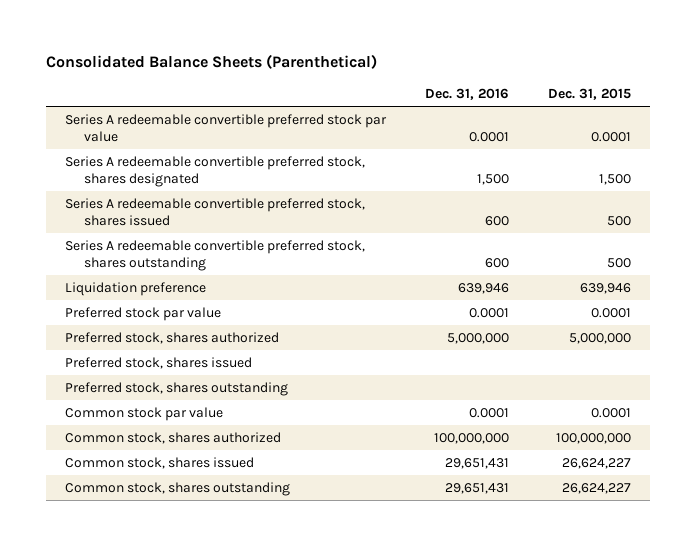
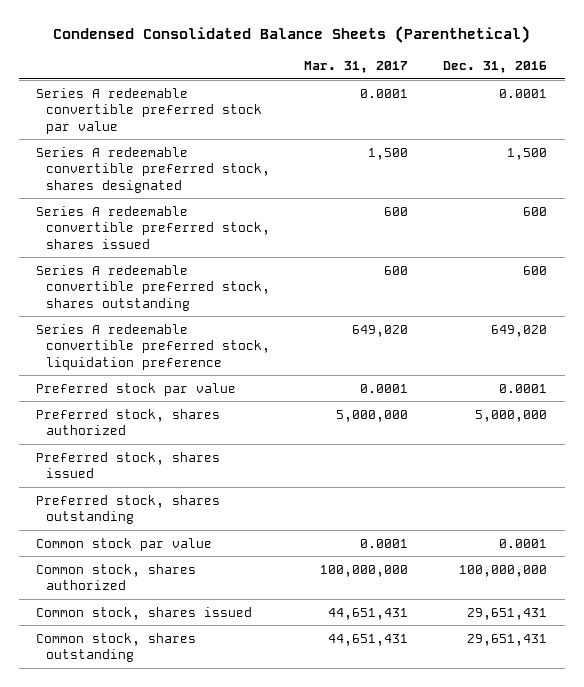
[45,54,377,70] Consolidated Balance Sheets (Parenthetical) -> [52,26,530,44] Condensed Consolidated Balance Sheets (Parenthetical)
[547,87,631,100] Dec. 31, 2015 -> none
none -> [304,61,409,74] Mar. 31, 2017
[65,281,207,296] Liquidation preference -> [36,323,270,370] Series A redeemable convertible preferred stock, liquidation preference
[458,282,510,294] 639,946 -> [491,324,548,337] 649,020

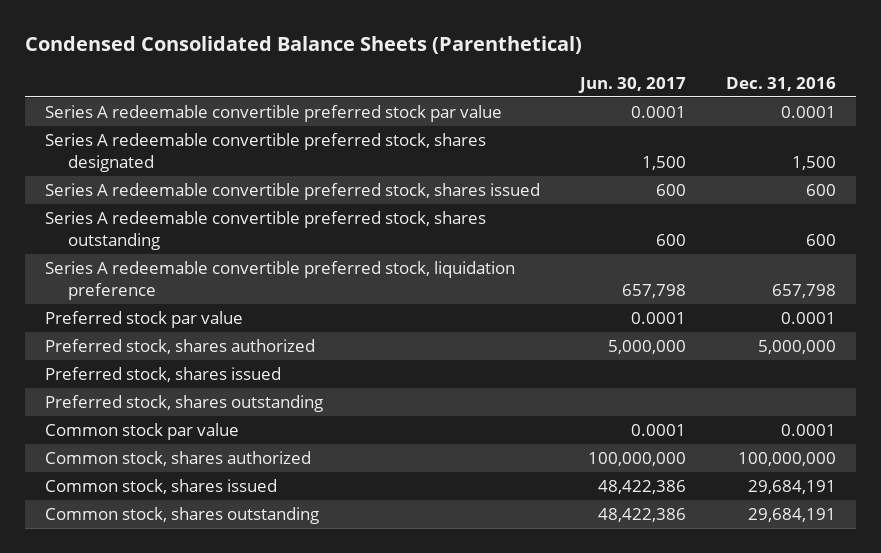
[304,61,409,74] Mar. 31, 2017 -> none
none -> [578,76,687,93] Jun. 30, 2017
[491,324,548,337] 649,020 -> [772,284,837,299] 657,798
[467,607,548,620] 29,651,431 -> [748,480,837,495] 29,684,191
[467,633,548,646] 29,651,431 -> [748,508,837,523] 29,684,191

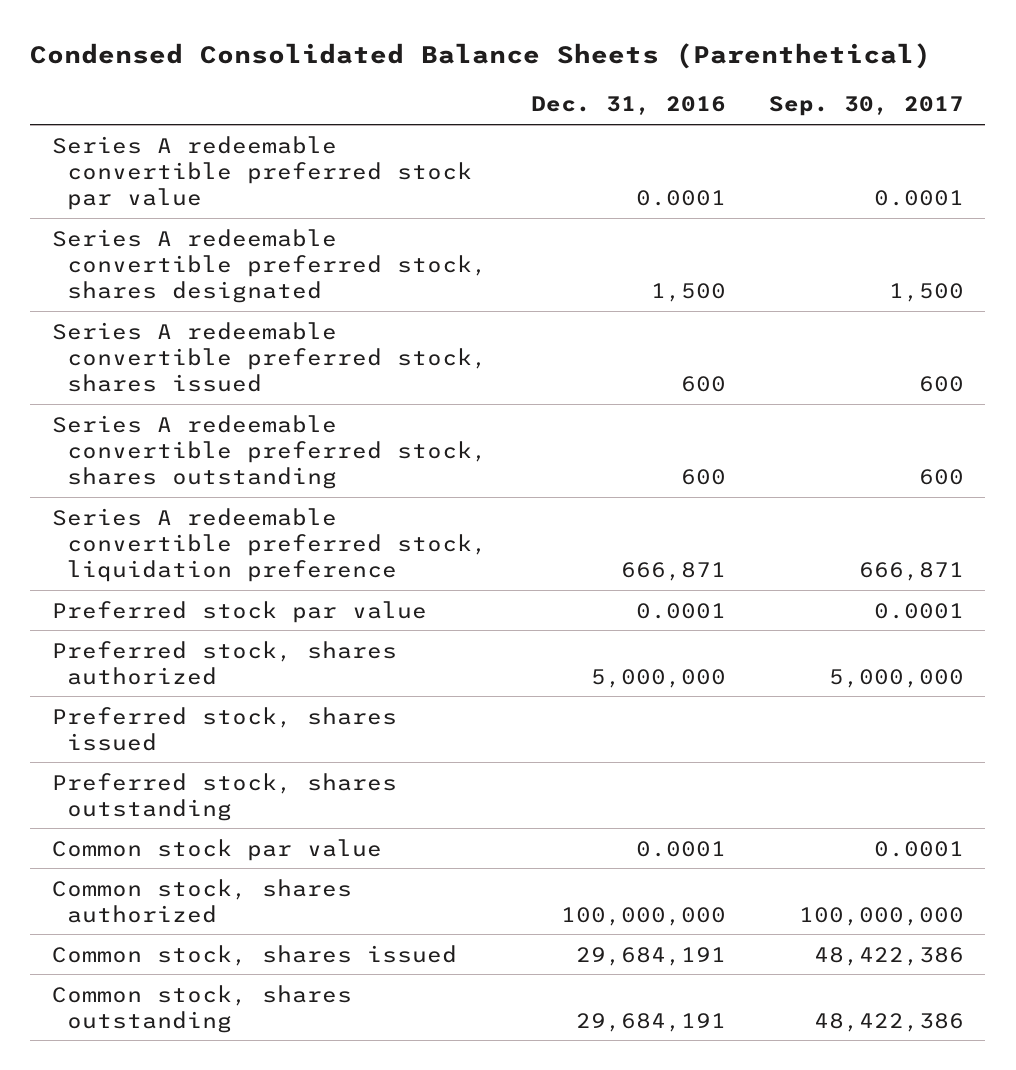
[578,76,687,93] Jun. 30, 2017 -> none
none -> [768,96,964,117] Sep. 30, 2017
[772,284,837,299] 657,798 -> [620,561,726,581] 666,871

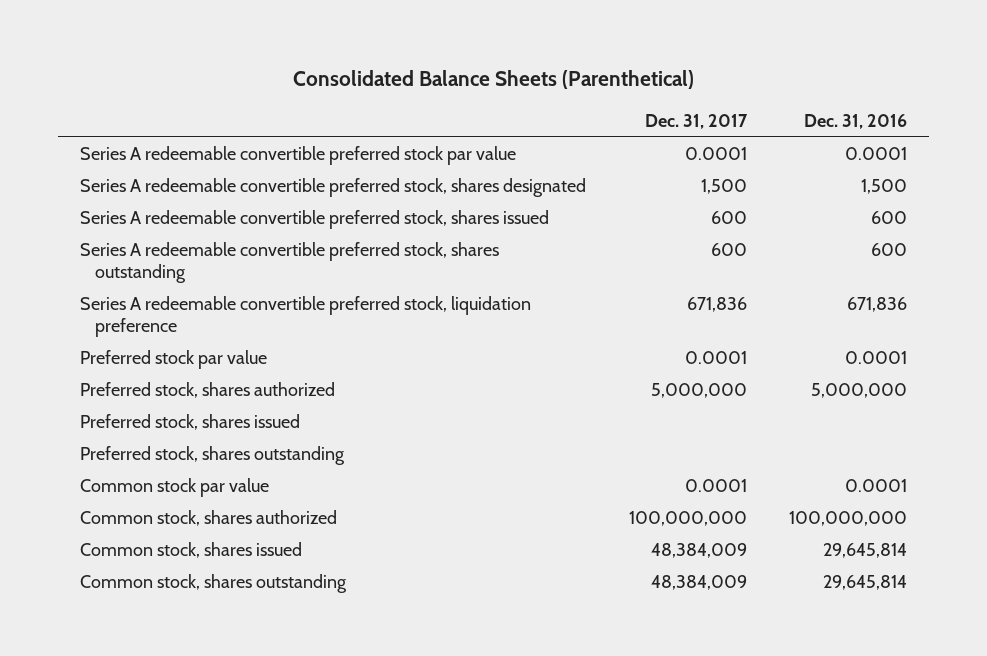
[30,42,932,69] Condensed Consolidated Balance Sheets (Parenthetical) -> [292,70,694,90] Consolidated Balance Sheets (Parenthetical)
[768,96,964,117] Sep. 30, 2017 -> none
none -> [644,113,748,129] Dec. 31, 2017
[620,561,726,581] 666,871 -> [847,297,908,313] 671,836
[575,946,726,966] 29,684,191 -> [823,543,908,559] 29,645,814
[575,1012,726,1032] 29,684,191 -> [823,575,908,591] 29,645,814

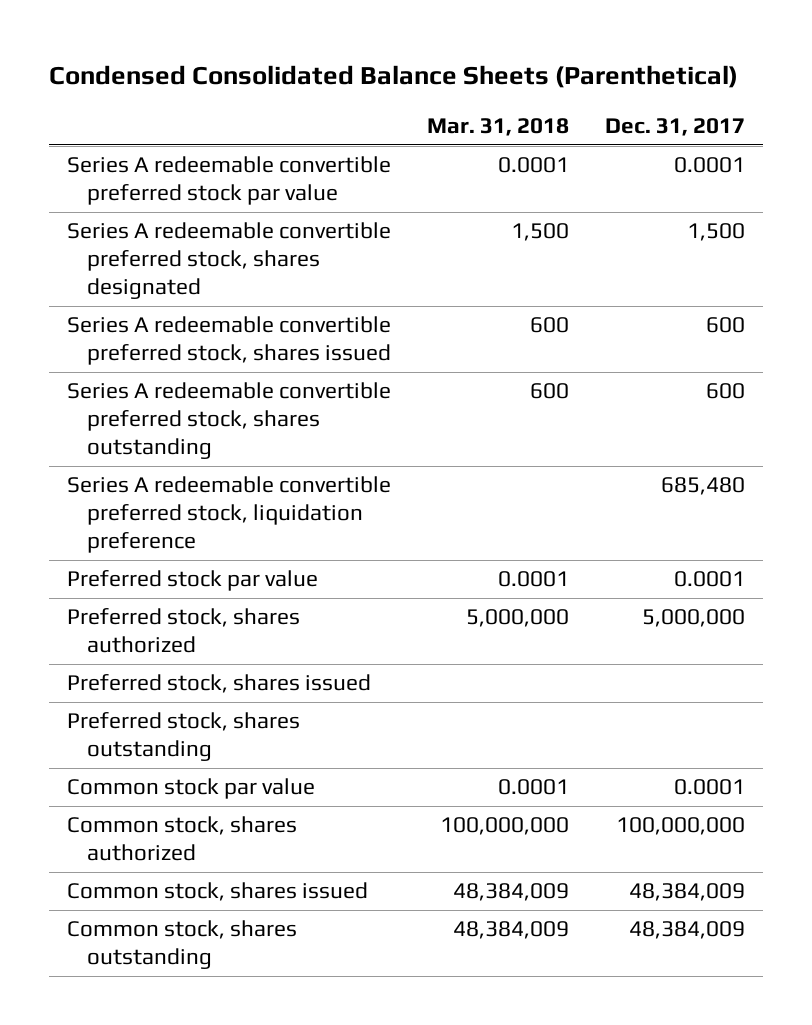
[292,70,694,90] Consolidated Balance Sheets (Parenthetical) -> [49,65,739,89] Condensed Consolidated Balance Sheets (Parenthetical)
[804,113,908,129] Dec. 31, 2016 -> none
none -> [426,118,569,137] Mar. 31, 2018
[686,297,747,313] 671,836 -> [660,477,745,496] 685,480

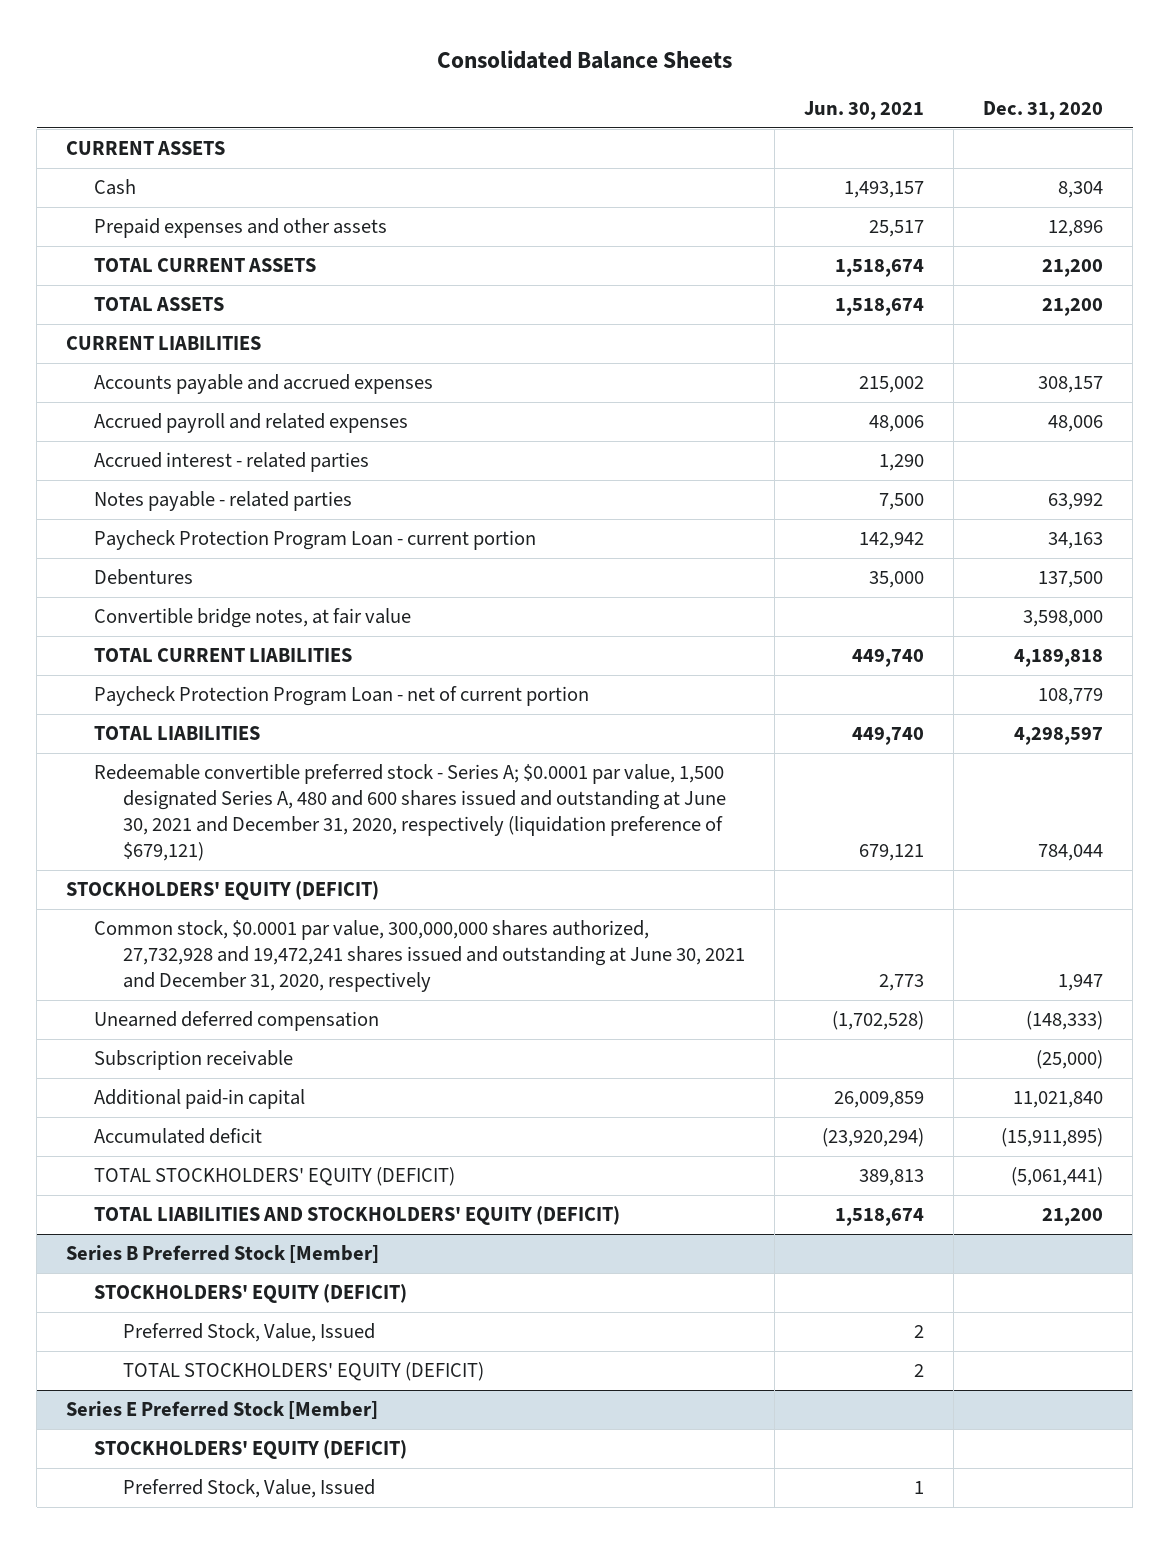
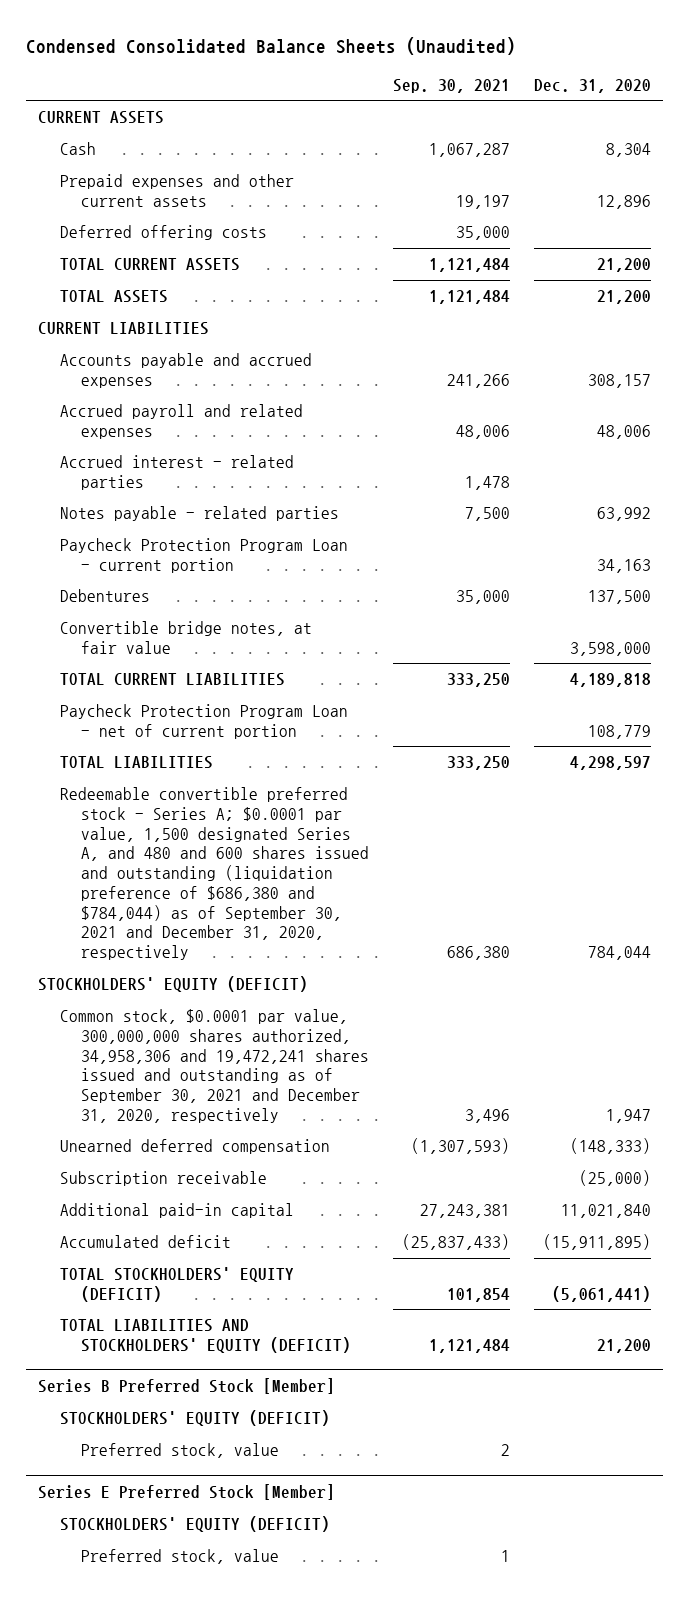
[436,50,732,70] Consolidated Balance Sheets -> [25,36,516,55] Condensed Consolidated Balance Sheets (Unaudited)
[803,100,924,120] Jun. 30, 2021 -> none
none -> [393,78,511,93] Sep. 30, 2021
[94,218,388,239] Prepaid expenses and other assets -> [59,174,294,207] Prepaid expenses and other current assets
none -> [59,225,267,241] Deferred offering costs
[94,764,726,862] Redeemable convertible preferred stock - Series A; $0.0001 par value, 1,500 designated Series A, 480 and 600 shares issued and outstanding at June 30, 2021 and December 31, 2020, respectively (liquidation preference of $679,121) -> [59,787,370,961] Redeemable convertible preferred stock - Series A; $0.0001 par value, 1,500 designated Series A, and 480 and 600 shares issued and outstanding (liquidation preference of $686,380 and $784,044) as of September 30, 2021 and December 31, 2020, respectively
[94,920,745,993] Common stock, $0.0001 par value, 300,000,000 shares authorized, 27,732,928 and 19,472,241 shares issued and outstanding at June 30, 2021 and December 31, 2020, respectively -> [59,1009,370,1123] Common stock, $0.0001 par value, 300,000,000 shares authorized, 34,958,306 and 19,472,241 shares issued and outstanding as of September 30, 2021 and December 31, 2020, respectively
[122,1362,484,1382] TOTAL STOCKHOLDERS' EQUITY (DEFICIT) -> none
[122,1323,375,1343] Preferred Stock, Value, Issued -> [81,1443,280,1459] Preferred stock, value
[122,1479,375,1499] Preferred Stock, Value, Issued -> [81,1549,280,1565] Preferred stock, value

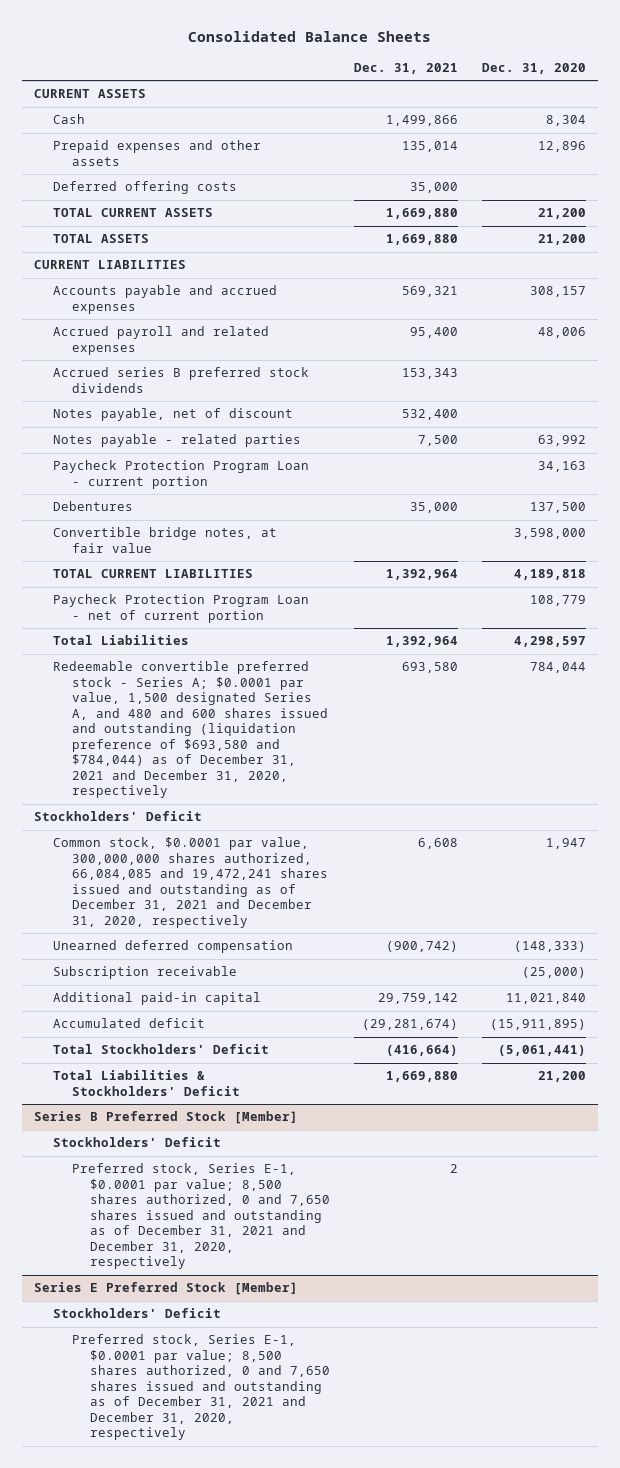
[25,36,516,55] Condensed Consolidated Balance Sheets (Unaudited) -> [188,31,432,43] Consolidated Balance Sheets
[393,78,511,93] Sep. 30, 2021 -> none
none -> [354,62,459,74] Dec. 31, 2021
[59,174,294,207] Prepaid expenses and other current assets -> [52,140,261,166] Prepaid expenses and other assets
[59,455,294,490] Accrued interest - related parties -> none
none -> [52,367,309,393] Accrued series B preferred stock dividends
none -> [52,408,293,422] Notes payable, net of discount
[59,756,213,770] TOTAL LIABILITIES -> [52,635,189,646] Total Liabilities
[59,787,370,961] Redeemable convertible preferred stock - Series A; $0.0001 par value, 1,500 designated Series A, and 480 and 600 shares issued and outstanding (liquidation preference of $686,380 and $784,044) as of September 30, 2021 and December 31, 2020, respectively -> [52,661,328,799] Redeemable convertible preferred stock - Series A; $0.0001 par value, 1,500 designated Series A, and 480 and 600 shares issued and outstanding (liquidation preference of $693,580 and $784,044) as of December 31, 2021 and December 31, 2020, respectively
[37,976,308,993] STOCKHOLDERS' EQUITY (DEFICIT) -> [34,811,203,822] Stockholders' Deficit
[59,1009,370,1123] Common stock, $0.0001 par value, 300,000,000 shares authorized, 34,958,306 and 19,472,241 shares issued and outstanding as of September 30, 2021 and December 31, 2020, respectively -> [52,837,328,928] Common stock, $0.0001 par value, 300,000,000 shares authorized, 66,084,085 and 19,472,241 shares issued and outstanding as of December 31, 2021 and December 31, 2020, respectively
[59,1267,294,1302] TOTAL STOCKHOLDERS' EQUITY (DEFICIT) -> [52,1044,269,1055] Total Stockholders' Deficit
[59,1319,352,1353] TOTAL LIABILITIES AND STOCKHOLDERS' EQUITY (DEFICIT) -> [52,1070,240,1096] Total Liabilities & Stockholders' Deficit
[59,1410,330,1427] STOCKHOLDERS' EQUITY (DEFICIT) -> [52,1137,221,1148] Stockholders' Deficit
[81,1443,280,1459] Preferred stock, value -> [71,1163,331,1270] Preferred stock, Series E-1, $0.0001 par value; 8,500 shares authorized, 0 and 7,650 shares issued and outstanding as of December 31, 2021 and December 31, 2020, respectively
[59,1516,330,1533] STOCKHOLDERS' EQUITY (DEFICIT) -> [52,1308,221,1319] Stockholders' Deficit
[81,1549,280,1565] Preferred stock, value -> [71,1334,331,1441] Preferred stock, Series E-1, $0.0001 par value; 8,500 shares authorized, 0 and 7,650 shares issued and outstanding as of December 31, 2021 and December 31, 2020, respectively

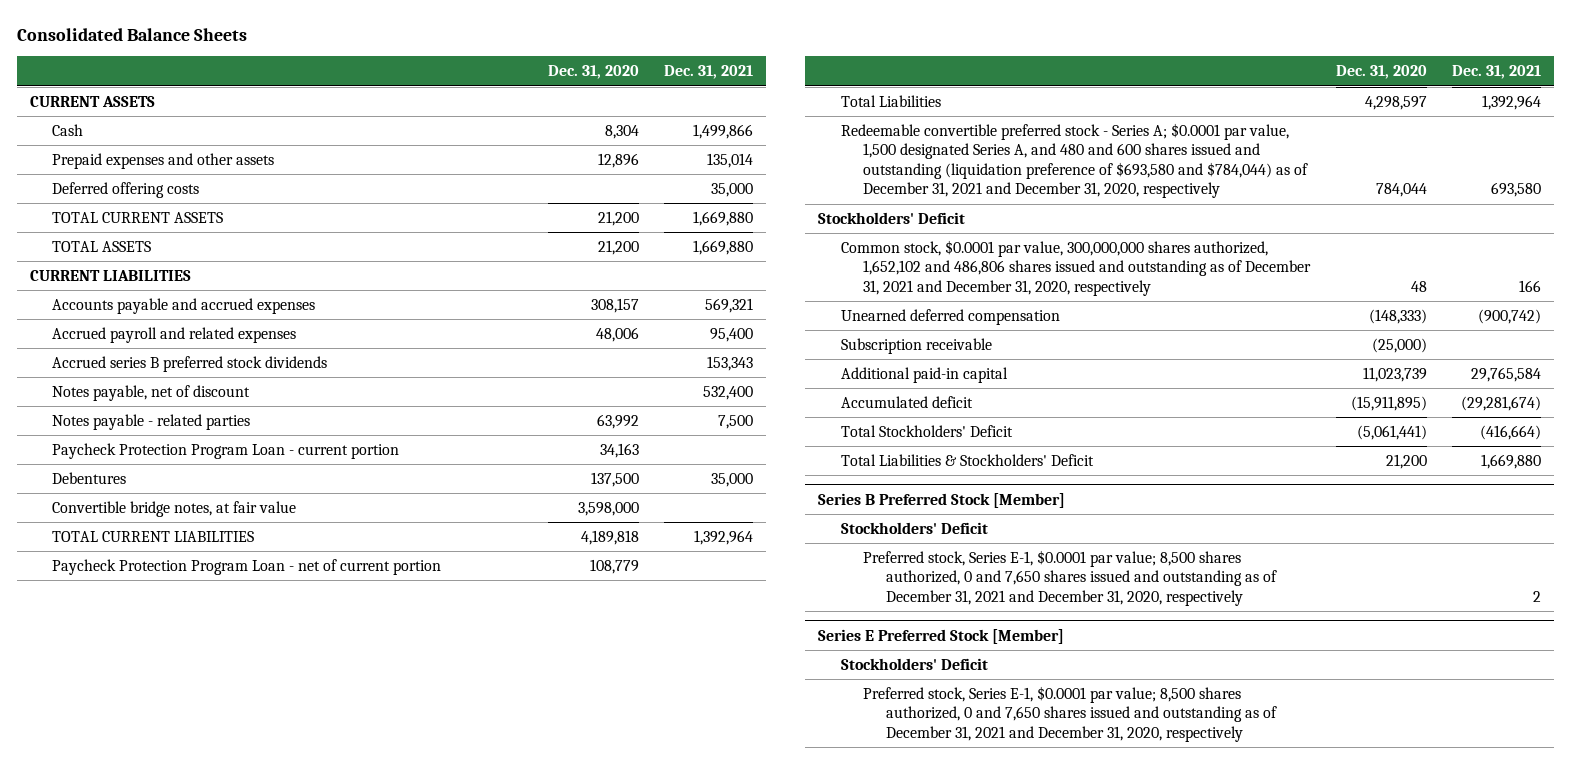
[52,837,328,928] Common stock, $0.0001 par value, 300,000,000 shares authorized, 66,084,085 and 19,472,241 shares issued and outstanding as of December 31, 2021 and December 31, 2020, respectively -> [840,240,1312,296] Common stock, $0.0001 par value, 300,000,000 shares authorized, 1,652,102 and 486,806 shares issued and outstanding as of December 31, 2021 and December 31, 2020, respectively
[418,838,459,850] 6,608 -> [1519,279,1542,292] 166
[545,838,586,850] 1,947 -> [1410,280,1427,292] 48
[378,993,459,1005] 29,759,142 -> [1471,367,1542,383] 29,765,584
[505,993,586,1005] 11,021,840 -> [1362,367,1427,383] 11,023,739

